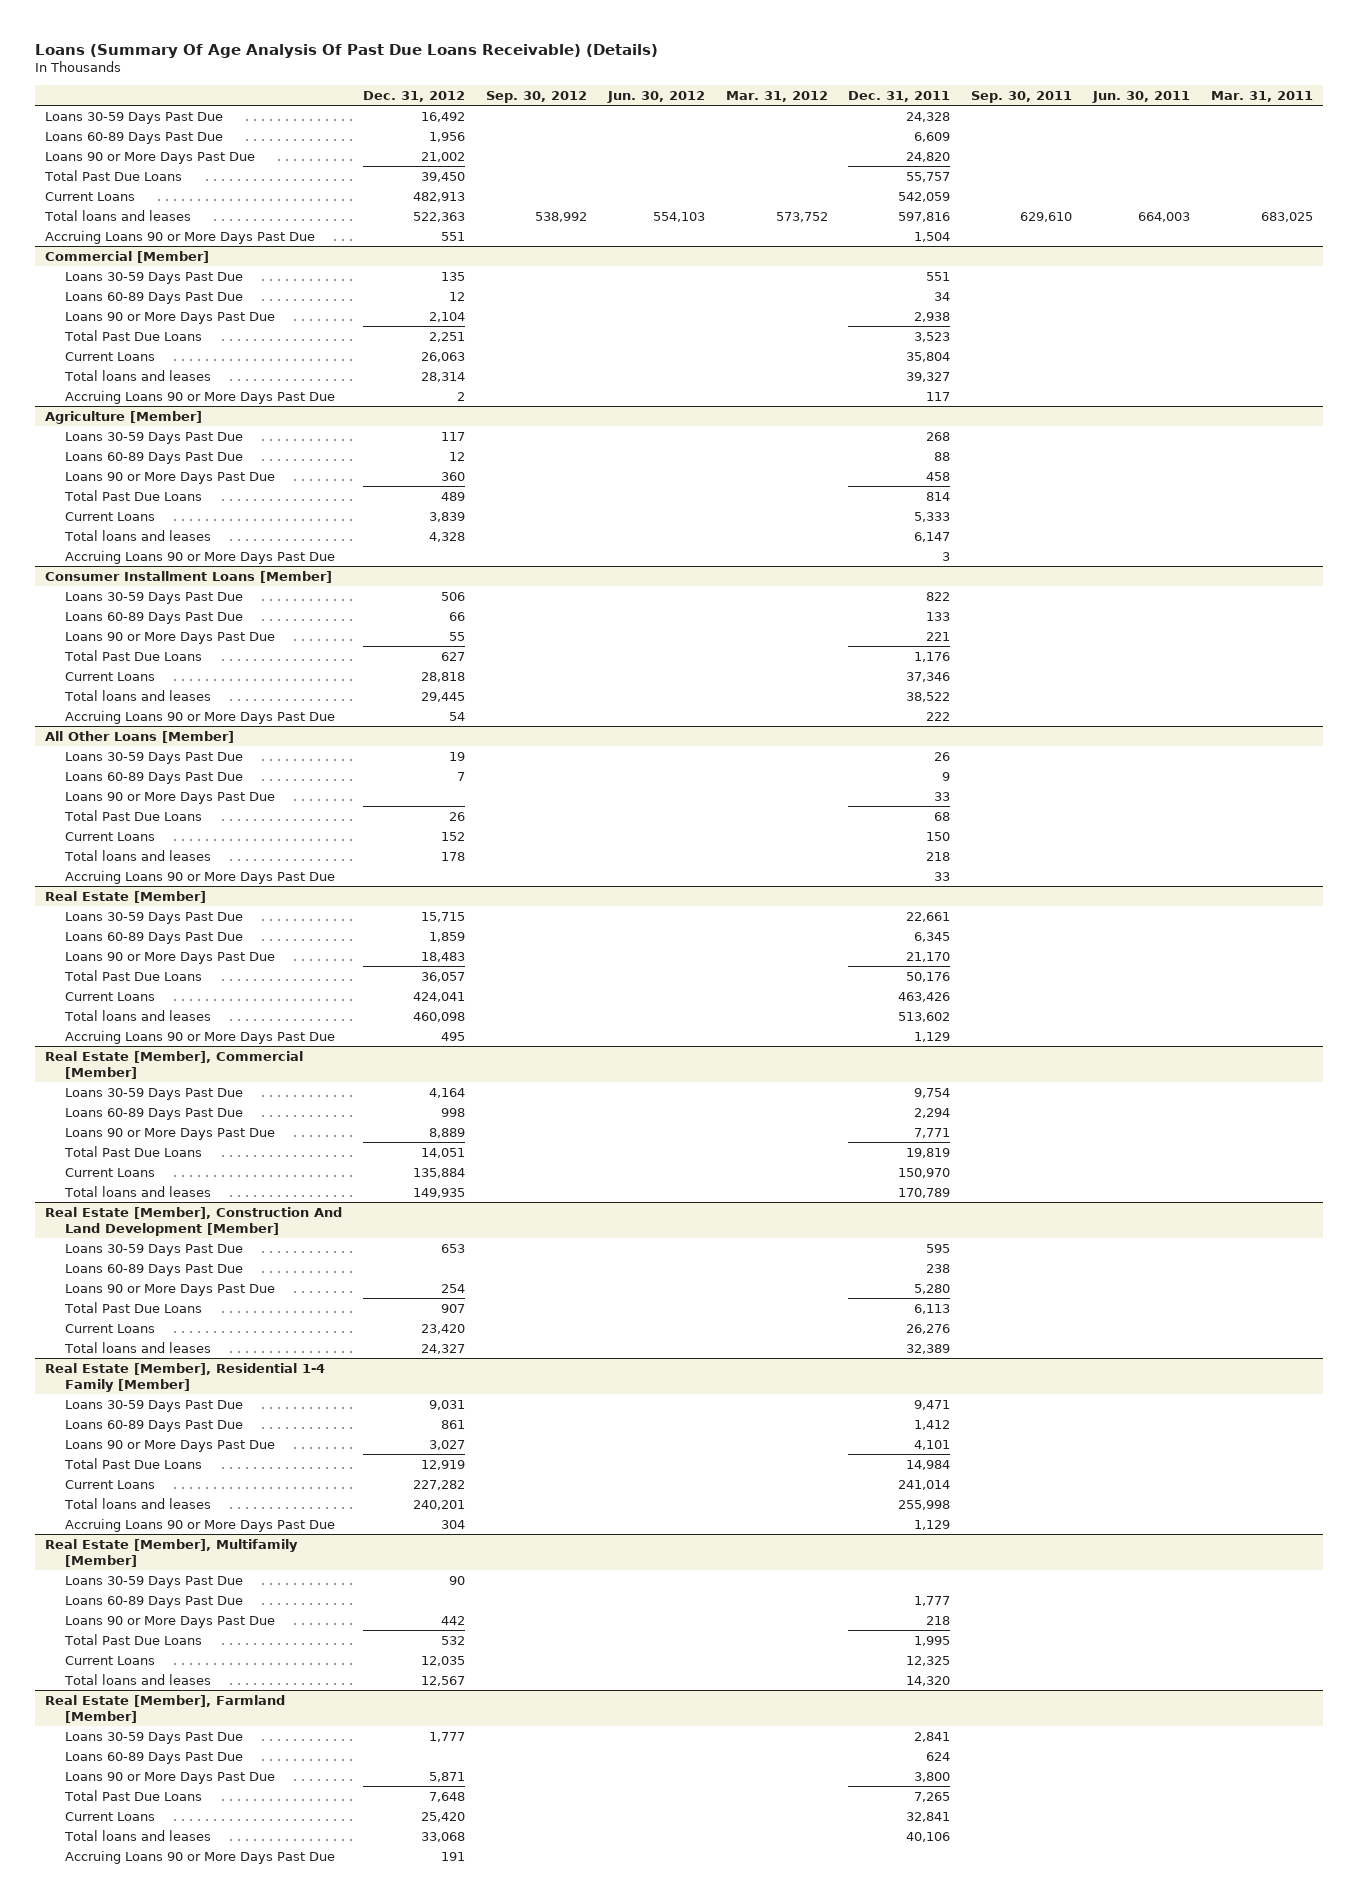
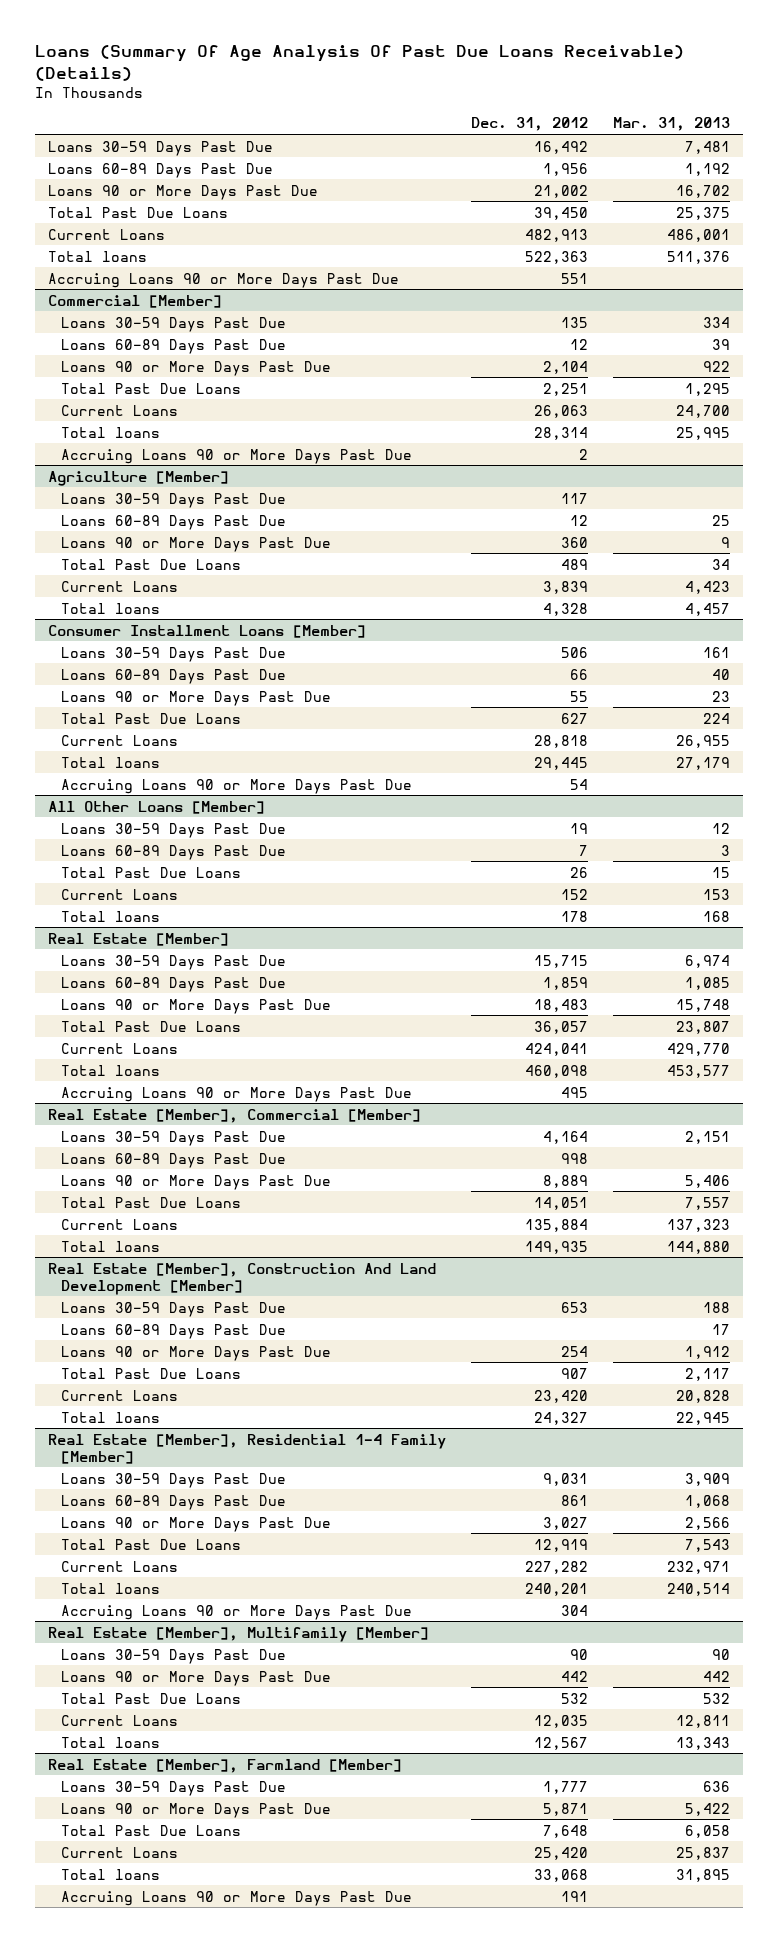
[486,91,588,104] Sep. 30, 2012 -> none
[606,91,705,104] Jun. 30, 2012 -> none
[725,91,828,103] Mar. 31, 2012 -> none
[848,91,951,103] Dec. 31, 2011 -> none
[971,91,1073,104] Sep. 30, 2011 -> none
[1092,91,1191,104] Jun. 30, 2011 -> none
[1210,91,1313,103] Mar. 31, 2011 -> none
none -> [612,117,730,132] Mar. 31, 2013
[44,209,192,221] Total loans and leases -> [47,250,147,262] Total loans
[63,369,211,381] Total loans and leases -> [60,426,160,438] Total loans
[64,550,335,564] Accruing Loans 90 or More Days Past Due -> none
[63,529,211,541] Total loans and leases -> [60,602,160,614] Total loans
[63,689,211,701] Total loans and leases -> [60,756,160,768] Total loans
[64,791,275,804] Loans 90 or More Days Past Due -> none
[64,870,335,884] Accruing Loans 90 or More Days Past Due -> none
[63,849,211,861] Total loans and leases -> [60,910,160,922] Total loans
[63,1009,211,1021] Total loans and leases -> [60,1064,160,1076] Total loans
[63,1185,211,1197] Total loans and leases -> [60,1240,160,1252] Total loans
[63,1341,211,1353] Total loans and leases -> [60,1411,160,1423] Total loans
[63,1497,211,1509] Total loans and leases -> [60,1582,160,1594] Total loans
[64,1595,243,1608] Loans 60-89 Days Past Due -> none
[63,1673,211,1685] Total loans and leases -> [60,1736,160,1748] Total loans
[64,1751,243,1764] Loans 60-89 Days Past Due -> none
[63,1829,211,1841] Total loans and leases -> [60,1868,160,1880] Total loans

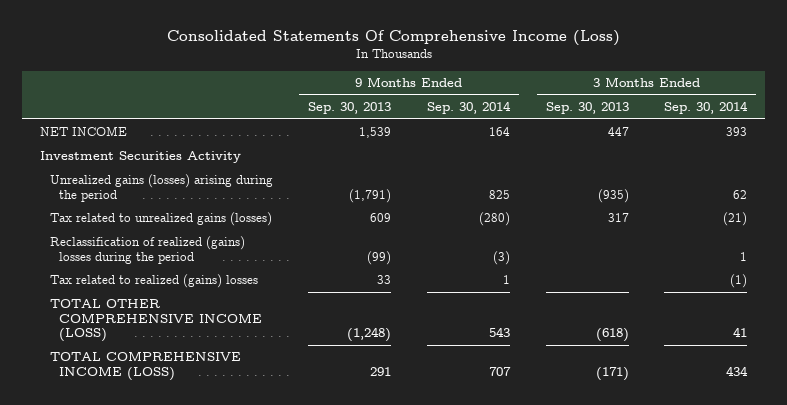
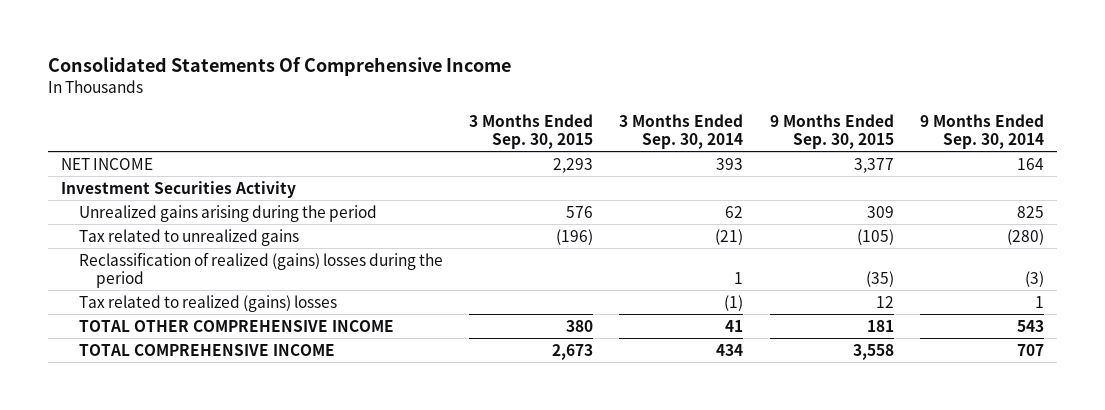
[166,30,620,47] Consolidated Statements Of Comprehensive Income (Loss) -> [48,57,512,77] Consolidated Statements Of Comprehensive Income
[308,101,392,114] Sep. 30, 2013 -> none
[545,101,629,114] Sep. 30, 2013 -> none
none -> [469,113,594,149] 3 Months Ended Sep. 30, 2015
none -> [769,113,894,149] 9 Months Ended Sep. 30, 2015
[49,174,273,202] Unrealized gains (losses) arising during the period -> [78,204,377,222] Unrealized gains arising during the period
[49,212,272,227] Tax related to unrealized gains (losses) -> [78,228,299,246] Tax related to unrealized gains
[49,299,263,343] TOTAL OTHER COMPREHENSIVE INCOME (LOSS) -> [78,319,394,332] TOTAL OTHER COMPREHENSIVE INCOME
[49,351,241,381] TOTAL COMPREHENSIVE INCOME (LOSS) -> [78,343,335,356] TOTAL COMPREHENSIVE INCOME

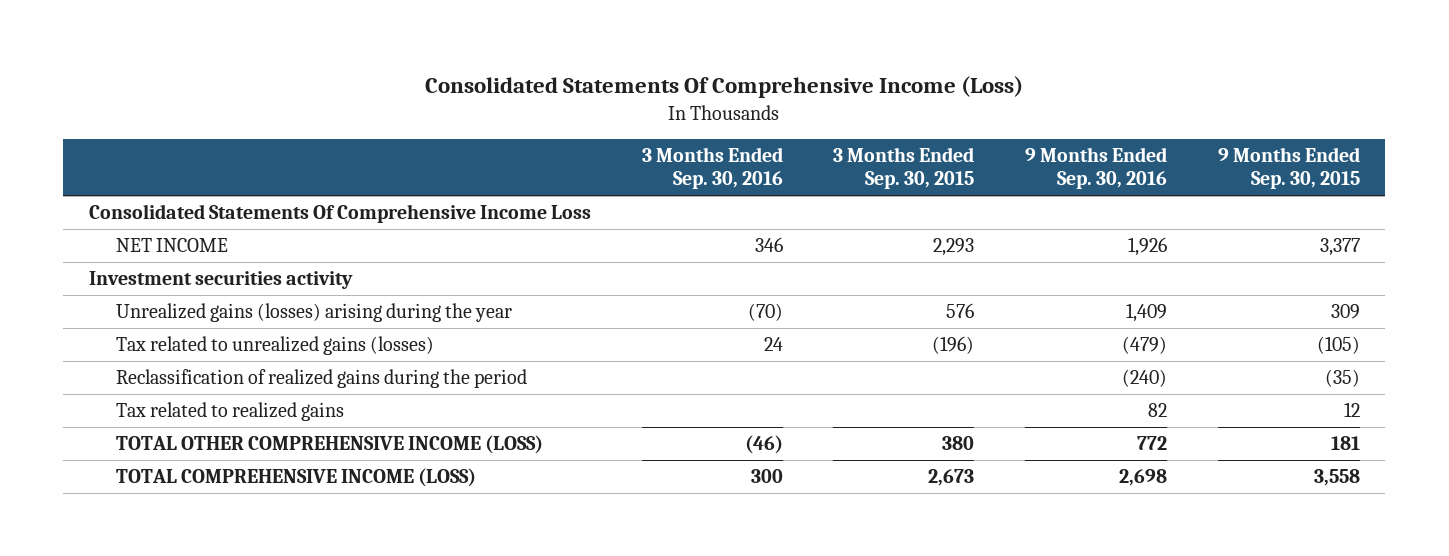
[48,57,512,77] Consolidated Statements Of Comprehensive Income -> [425,76,1024,99] Consolidated Statements Of Comprehensive Income (Loss)
[619,113,744,149] 3 Months Ended Sep. 30, 2014 -> none
[919,113,1044,149] 9 Months Ended Sep. 30, 2014 -> none
none -> [641,147,783,190] 3 Months Ended Sep. 30, 2016
none -> [1025,147,1168,190] 9 Months Ended Sep. 30, 2016
none -> [88,204,591,224] Consolidated Statements Of Comprehensive Income Loss
[61,180,297,198] Investment Securities Activity -> [88,271,353,290] Investment securities activity
[78,204,377,222] Unrealized gains arising during the period -> [115,303,512,323] Unrealized gains (losses) arising during the year
[78,228,299,246] Tax related to unrealized gains -> [115,336,434,356] Tax related to unrealized gains (losses)
[78,251,443,288] Reclassification of realized (gains) losses during the period -> [115,369,527,389] Reclassification of realized gains during the period
[78,294,337,312] Tax related to realized (gains) losses -> [115,402,344,422] Tax related to realized gains
[78,319,394,332] TOTAL OTHER COMPREHENSIVE INCOME -> [115,435,543,455] TOTAL OTHER COMPREHENSIVE INCOME (LOSS)
[78,343,335,356] TOTAL COMPREHENSIVE INCOME -> [115,468,476,488] TOTAL COMPREHENSIVE INCOME (LOSS)

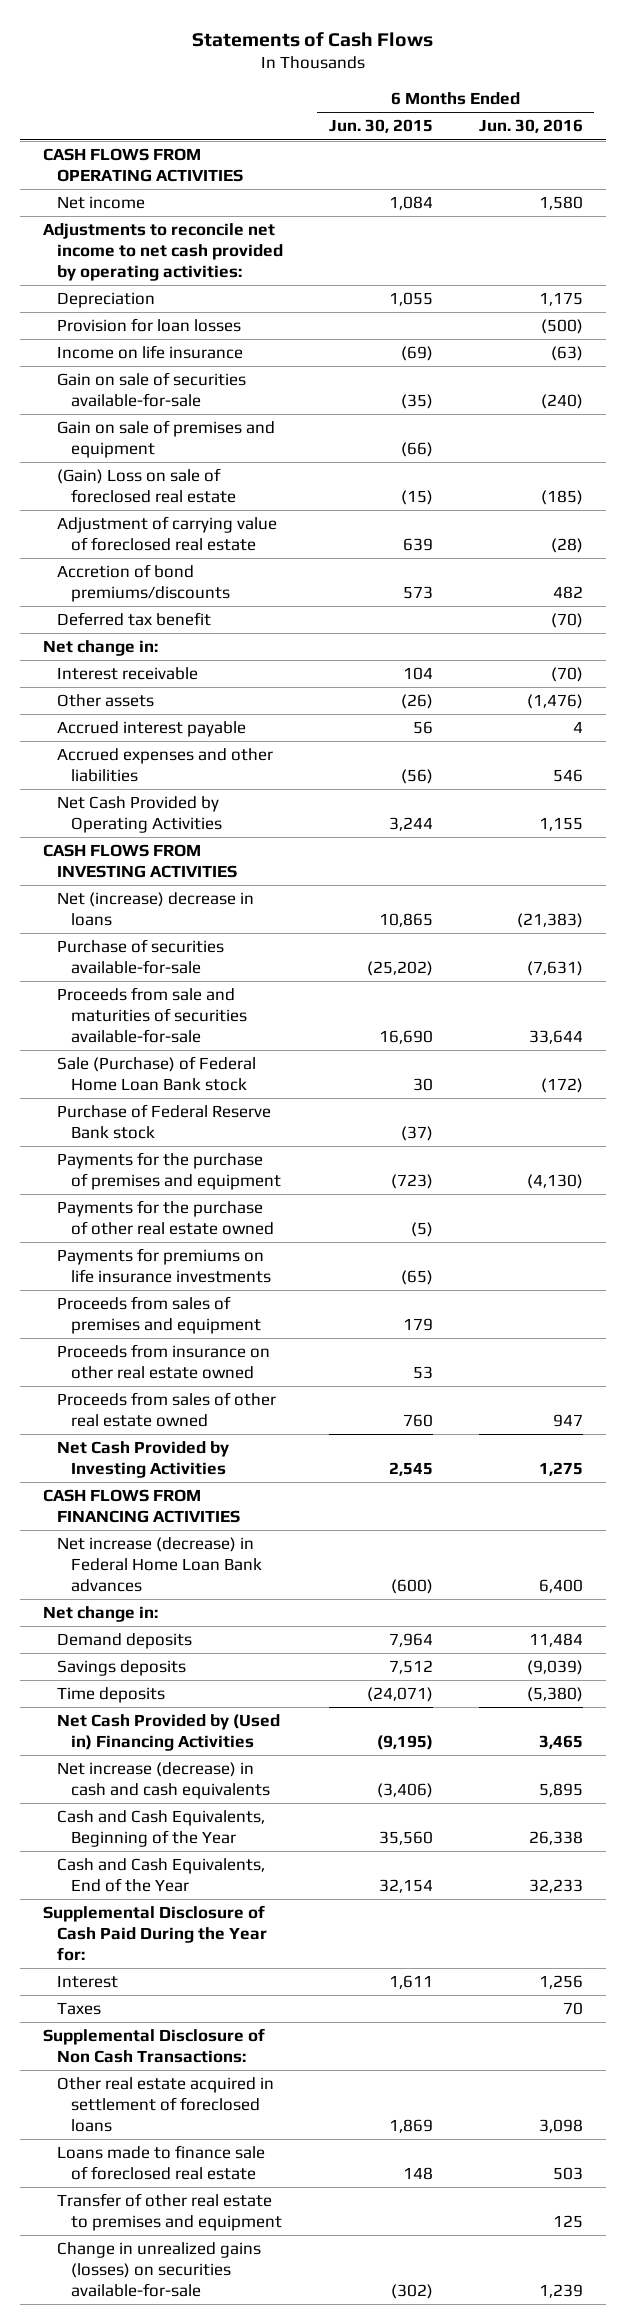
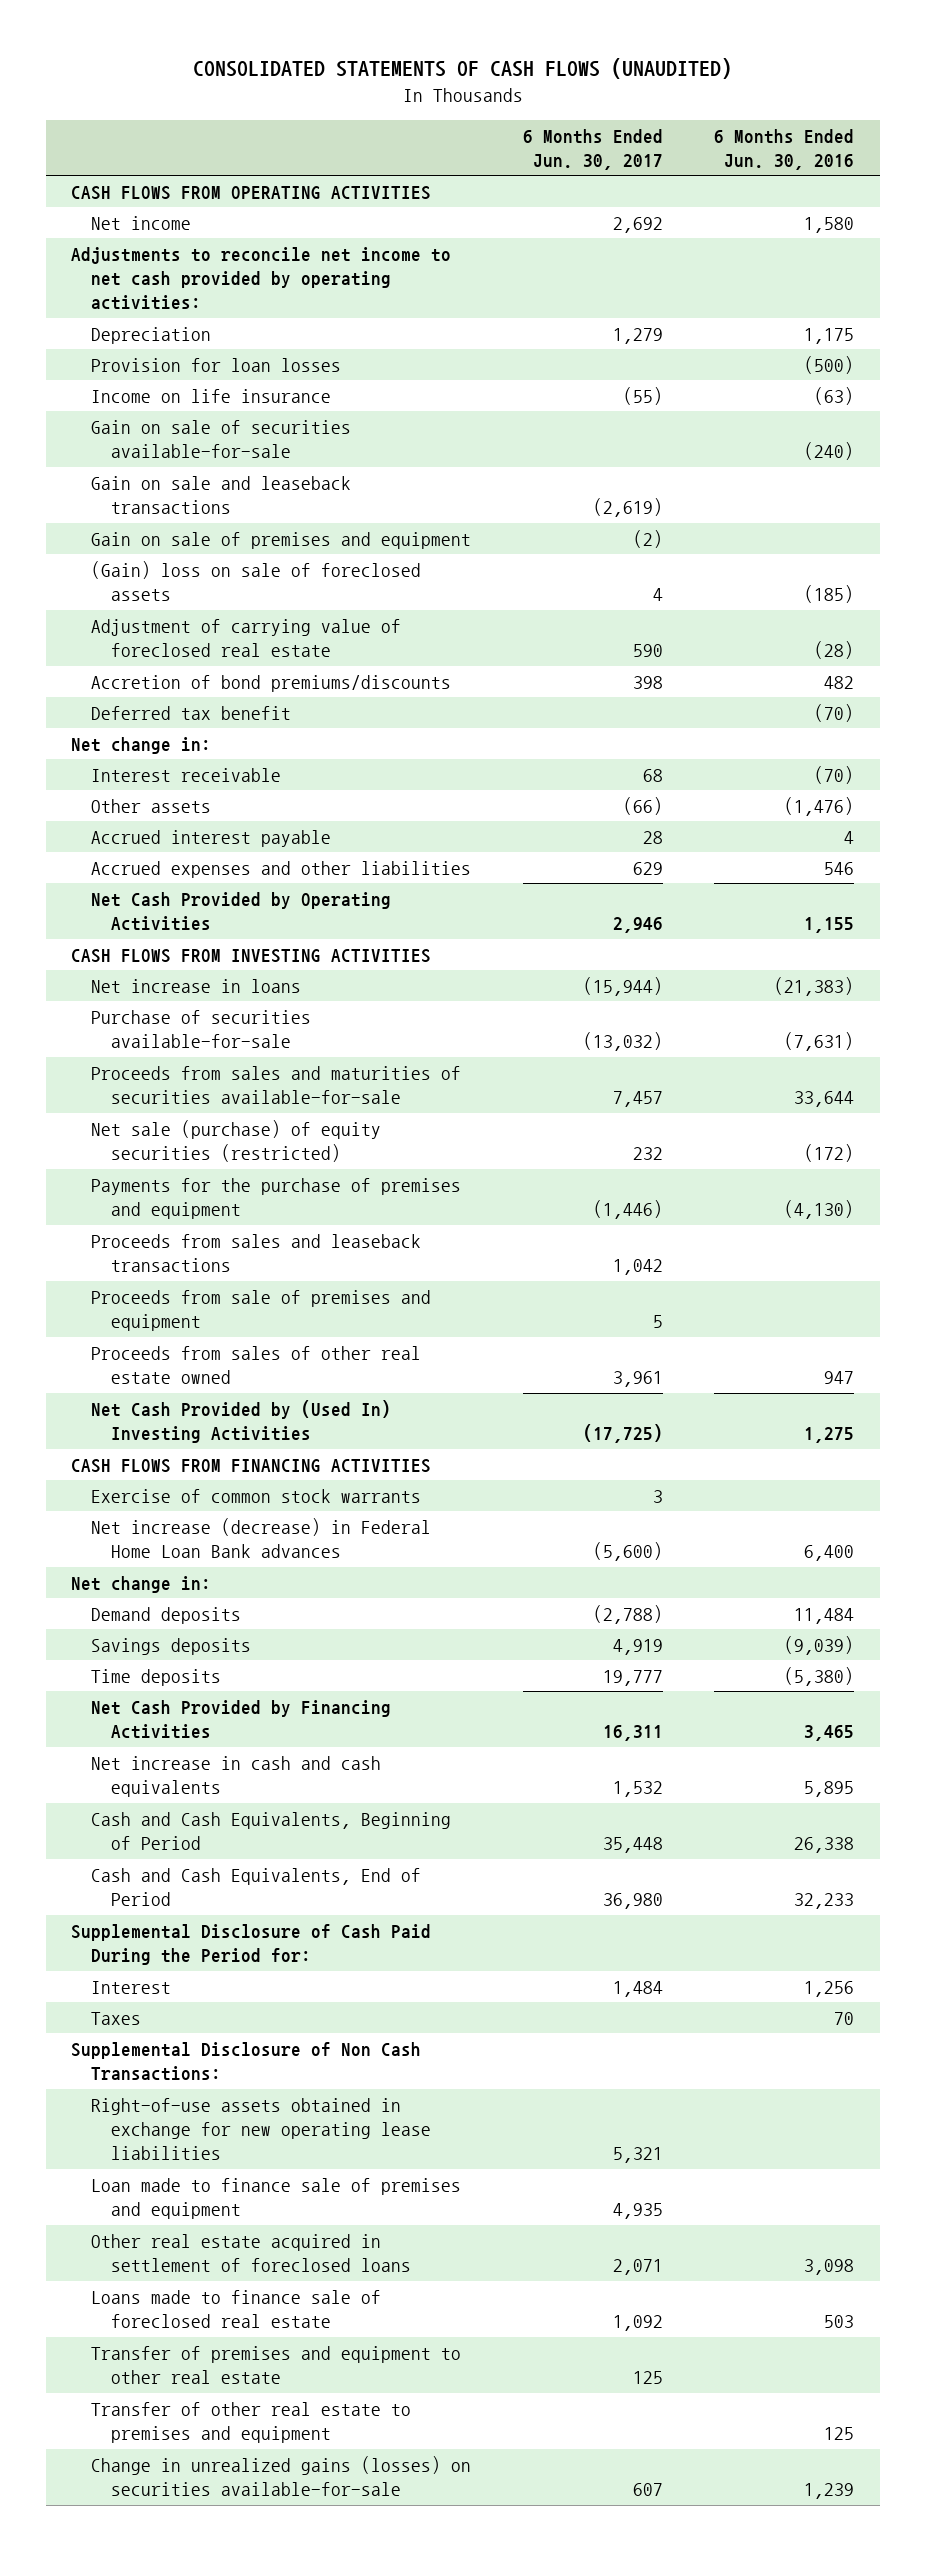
[191,31,433,47] Statements of Cash Flows -> [192,58,732,80] CONSOLIDATED STATEMENTS OF CASH FLOWS (UNAUDITED)
[328,119,433,134] Jun. 30, 2015 -> none
none -> [522,128,663,170] 6 Months Ended Jun. 30, 2017
none -> [91,475,352,515] Gain on sale and leaseback transactions
[56,468,236,503] (Gain) Loss on sale of foreclosed real estate -> [91,560,422,602] (Gain) loss on sale of foreclosed assets
[56,892,254,926] Net (increase) decrease in loans -> [91,978,302,993] Net increase in loans
[56,1104,271,1139] Purchase of Federal Reserve Bank stock -> none
[56,987,247,1043] Proceeds from sale and maturities of securities available-for-sale -> [91,1065,462,1105] Proceeds from sales and maturities of securities available-for-sale
[56,1056,256,1091] Sale (Purchase) of Federal Home Loan Bank stock -> [91,1119,382,1163] Net sale (purchase) of equity securities (restricted)
[56,1200,274,1235] Payments for the purchase of other real estate owned -> none
[56,1248,271,1283] Payments for premiums on life insurance investments -> none
[56,1344,270,1379] Proceeds from insurance on other real estate owned -> none
none -> [91,1233,422,1273] Proceeds from sales and leaseback transactions
[56,1296,261,1334] Proceeds from sales of premises and equipment -> [91,1289,432,1332] Proceeds from sale of premises and equipment
[56,1441,229,1478] Net Cash Provided by Investing Activities -> [91,1399,392,1444] Net Cash Provided by (Used In) Investing Activities
none -> [91,1488,422,1503] Exercise of common stock warrants
[56,1714,280,1751] Net Cash Provided by (Used in) Financing Activities -> [91,1699,392,1740] Net Cash Provided by Financing Activities
[56,1762,270,1799] Net increase (decrease) in cash and cash equivalents -> [91,1755,382,1798] Net increase in cash and cash equivalents
[56,1810,265,1847] Cash and Cash Equivalents, Beginning of the Year -> [91,1811,452,1851] Cash and Cash Equivalents, Beginning of Period
[56,1858,265,1892] Cash and Cash Equivalents, End of the Year -> [91,1867,422,1907] Cash and Cash Equivalents, End of Period
[42,1905,267,1961] Supplemental Disclosure of Cash Paid During the Year for: -> [71,1923,432,1966] Supplemental Disclosure of Cash Paid During the Period for:
none -> [91,2097,432,2161] Right-of-use assets obtained in exchange for new operating lease liabilities
none -> [91,2177,462,2220] Loan made to finance sale of premises and equipment
none -> [91,2345,462,2385] Transfer of premises and equipment to other real estate

